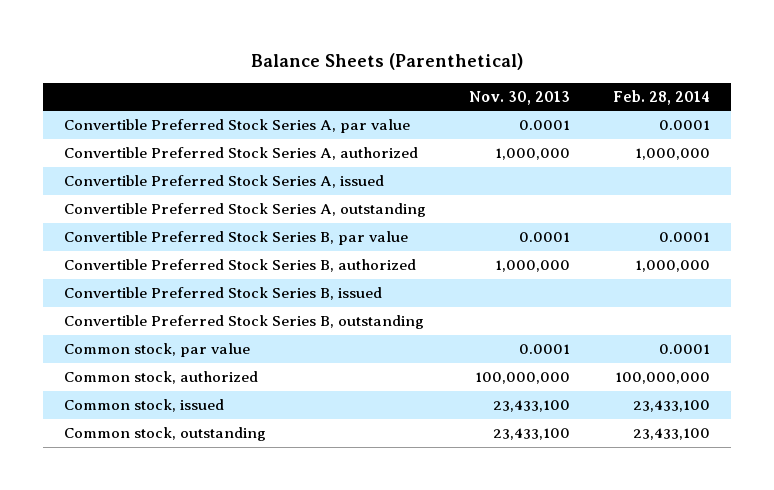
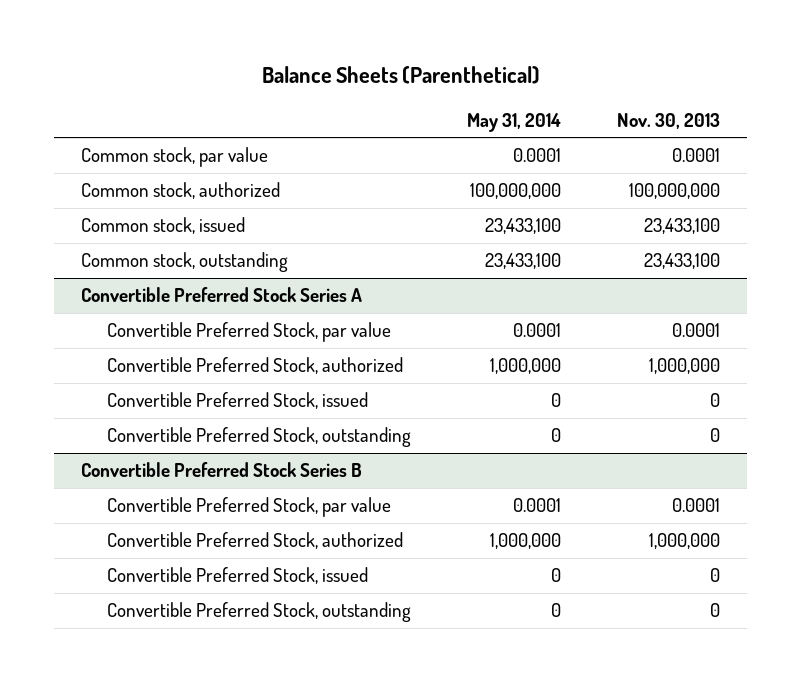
[613,89,711,105] Feb. 28, 2014 -> none
none -> [467,112,562,132] May 31, 2014
[64,119,411,134] Convertible Preferred Stock Series A, par value -> none
[64,147,419,161] Convertible Preferred Stock Series A, authorized -> none
[64,175,385,189] Convertible Preferred Stock Series A, issued -> none
[64,203,427,218] Convertible Preferred Stock Series A, outstanding -> none
[64,231,409,246] Convertible Preferred Stock Series B, par value -> none
[64,259,417,273] Convertible Preferred Stock Series B, authorized -> none
[64,287,383,301] Convertible Preferred Stock Series B, issued -> none
[64,315,425,330] Convertible Preferred Stock Series B, outstanding -> none
none -> [81,287,363,303] Convertible Preferred Stock Series A
none -> [107,322,392,343] Convertible Preferred Stock, par value
none -> [107,357,404,375] Convertible Preferred Stock, authorized
none -> [107,392,369,410] Convertible Preferred Stock, issued
none -> [107,427,412,448] Convertible Preferred Stock, outstanding
none -> [81,462,363,478] Convertible Preferred Stock Series B
none -> [107,497,392,518] Convertible Preferred Stock, par value
none -> [107,532,404,550] Convertible Preferred Stock, authorized
none -> [107,567,369,585] Convertible Preferred Stock, issued
none -> [107,602,412,623] Convertible Preferred Stock, outstanding

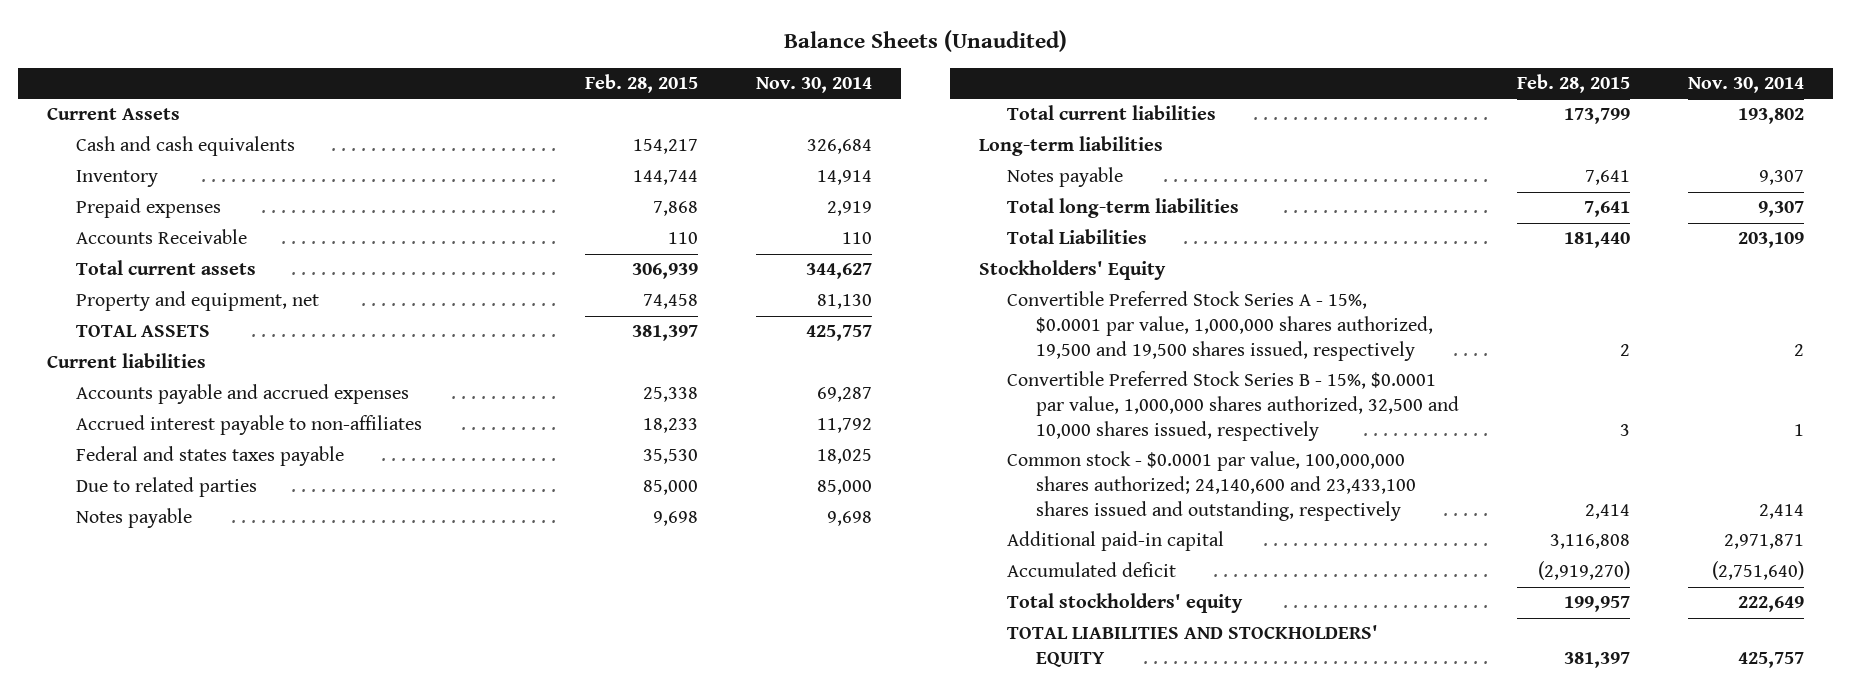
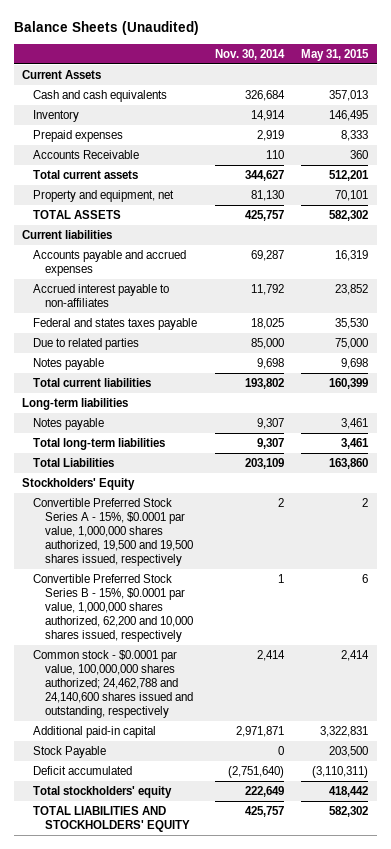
[585,74,699,94] Feb. 28, 2015 -> none
none -> [301,48,370,61] May 31, 2015
[1007,371,1459,442] Convertible Preferred Stock Series B - 15%, $0.0001 par value, 1,000,000 shares authorized, 32,500 and 10,000 shares issued, respectively -> [33,573,193,642] Convertible Preferred Stock Series B - 15%, $0.0001 par value, 1,000,000 shares authorized, 62,200 and 10,000 shares issued, respectively
[1007,451,1416,522] Common stock - $0.0001 par value, 100,000,000 shares authorized; 24,140,600 and 23,433,100 shares issued and outstanding, respectively -> [33,649,193,718] Common stock - $0.0001 par value, 100,000,000 shares authorized; 24,462,788 and 24,140,600 shares issued and outstanding, respectively
none -> [33,745,107,758] Stock Payable
[1007,562,1177,578] Accumulated deficit -> [33,765,133,775] Deficit accumulated

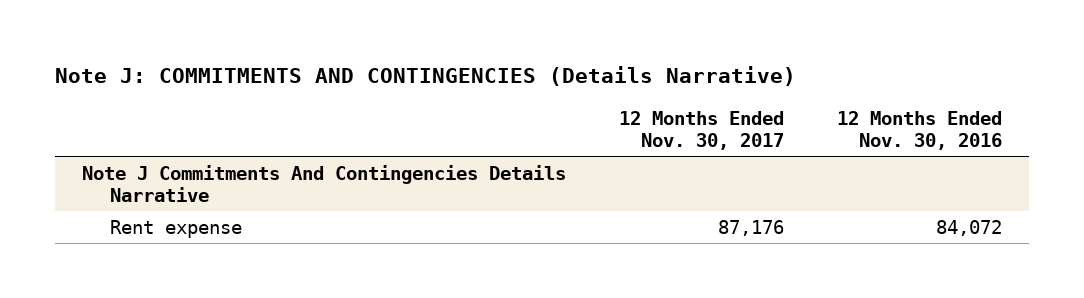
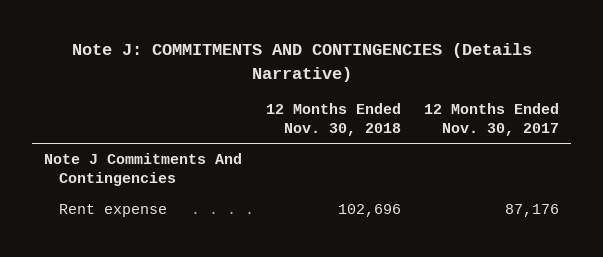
[837,110,1003,150] 12 Months Ended Nov. 30, 2016 -> none
none -> [265,102,401,136] 12 Months Ended Nov. 30, 2018
[81,164,566,202] Note J Commitments And Contingencies Details Narrative -> [44,153,243,187] Note J Commitments And Contingencies

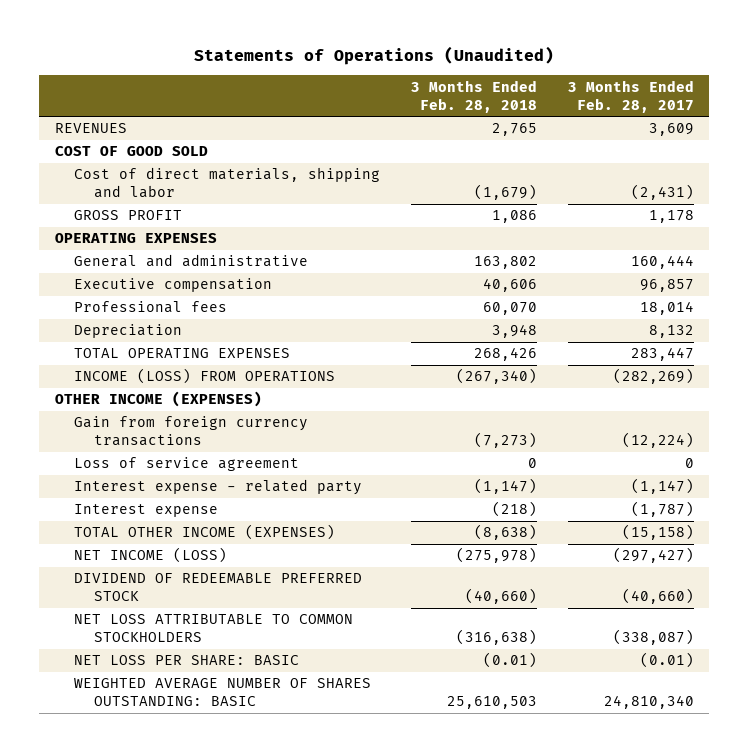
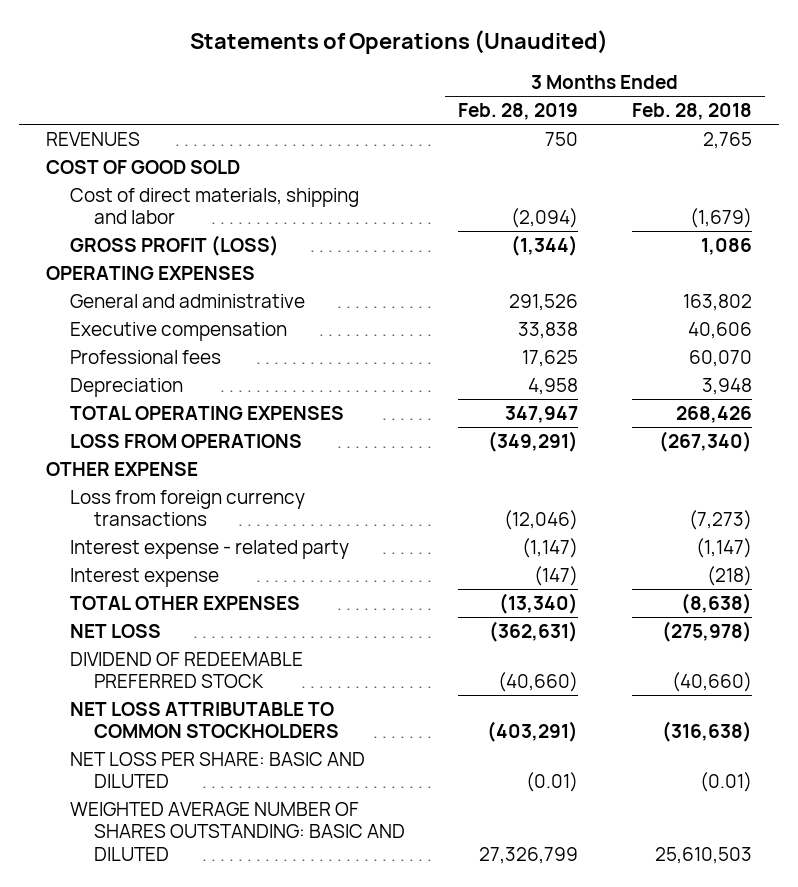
[567,79,694,113] 3 Months Ended Feb. 28, 2017 -> none
none -> [458,103,579,121] Feb. 28, 2019
[74,210,183,221] GROSS PROFIT -> [69,235,279,257] GROSS PROFIT (LOSS)
[74,457,300,472] Loss of service agreement -> none
[74,368,336,385] INCOME (LOSS) FROM OPERATIONS -> [69,434,302,449] LOSS FROM OPERATIONS
[54,391,262,408] OTHER INCOME (EXPENSES) -> [45,462,198,477] OTHER EXPENSE
[74,416,309,447] Gain from foreign currency transactions -> [69,490,305,527] Loss from foreign currency transactions
[74,524,336,541] TOTAL OTHER INCOME (EXPENSES) -> [69,596,300,611] TOTAL OTHER EXPENSES
[74,547,228,564] NET INCOME (LOSS) -> [69,624,161,639] NET LOSS
[74,655,300,666] NET LOSS PER SHARE: BASIC -> [69,752,365,789] NET LOSS PER SHARE: BASIC AND DILUTED
[74,678,372,707] WEIGHTED AVERAGE NUMBER OF SHARES OUTSTANDING: BASIC -> [69,802,405,861] WEIGHTED AVERAGE NUMBER OF SHARES OUTSTANDING: BASIC AND DILUTED

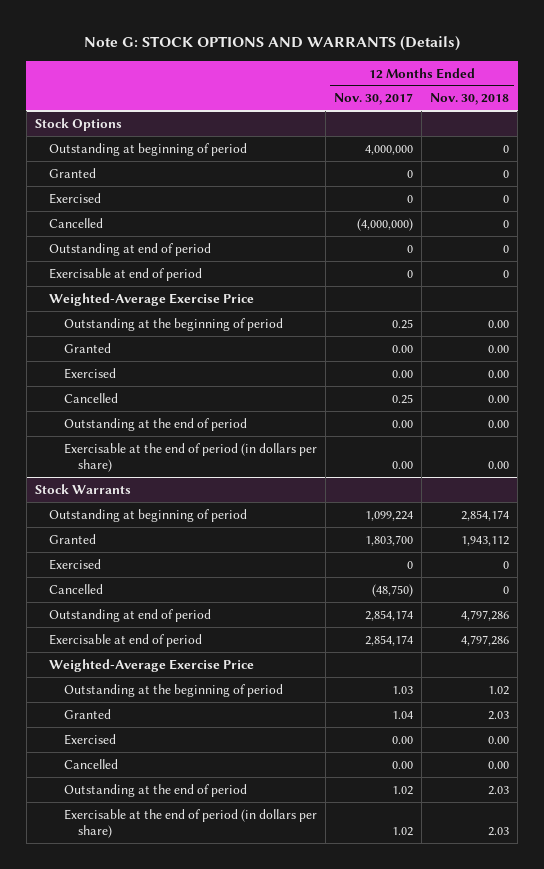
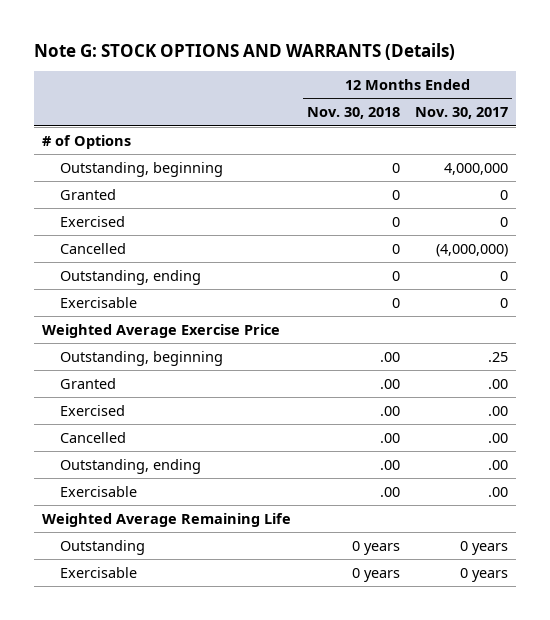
[34,117,122,131] Stock Options -> none
none -> [41,134,131,149] # of Options
[49,142,248,156] Outstanding at beginning of period -> [60,161,224,177] Outstanding, beginning
[63,417,247,431] Outstanding at the end of period -> none
[63,442,317,473] Exercisable at the end of period (in dollars per share) -> none
[34,483,131,494] Stock Warrants -> none
[49,508,248,522] Outstanding at beginning of period -> none
[49,533,97,544] Granted -> none
[49,558,102,570] Exercised -> none
[49,583,104,594] Cancelled -> none
[49,608,212,622] Outstanding at end of period -> none
[49,633,203,647] Exercisable at end of period -> none
[49,658,255,672] Weighted-Average Exercise Price -> none
[63,683,283,697] Outstanding at the beginning of period -> none
[63,708,111,719] Granted -> none
[63,733,116,745] Exercised -> none
[63,758,118,769] Cancelled -> none
[63,783,247,797] Outstanding at the end of period -> none
[63,808,317,839] Exercisable at the end of period (in dollars per share) -> none
[49,242,212,256] Outstanding at end of period -> [60,269,202,285] Outstanding, ending
[49,267,203,281] Exercisable at end of period -> [60,296,138,308] Exercisable
[49,292,255,306] Weighted-Average Exercise Price -> [41,323,280,338] Weighted Average Exercise Price
[63,317,283,331] Outstanding at the beginning of period -> [60,350,224,366] Outstanding, beginning
[391,318,413,329] 0.25 -> [488,351,509,362] .25
[488,319,510,328] 0.00 -> [379,351,400,362] .00
[391,344,413,353] 0.00 -> [488,378,509,389] .00
[488,344,510,353] 0.00 -> [379,378,400,389] .00
[391,369,413,378] 0.00 -> [488,405,509,416] .00
[488,369,510,378] 0.00 -> [379,405,400,416] .00
[391,393,413,404] 0.25 -> [488,432,509,443] .00
[488,394,510,403] 0.00 -> [379,432,400,443] .00
none -> [60,458,202,474] Outstanding, ending
none -> [60,485,138,497] Exercisable
none -> [41,512,291,527] Weighted Average Remaining Life
none -> [60,539,146,555] Outstanding
none -> [60,566,138,578] Exercisable

